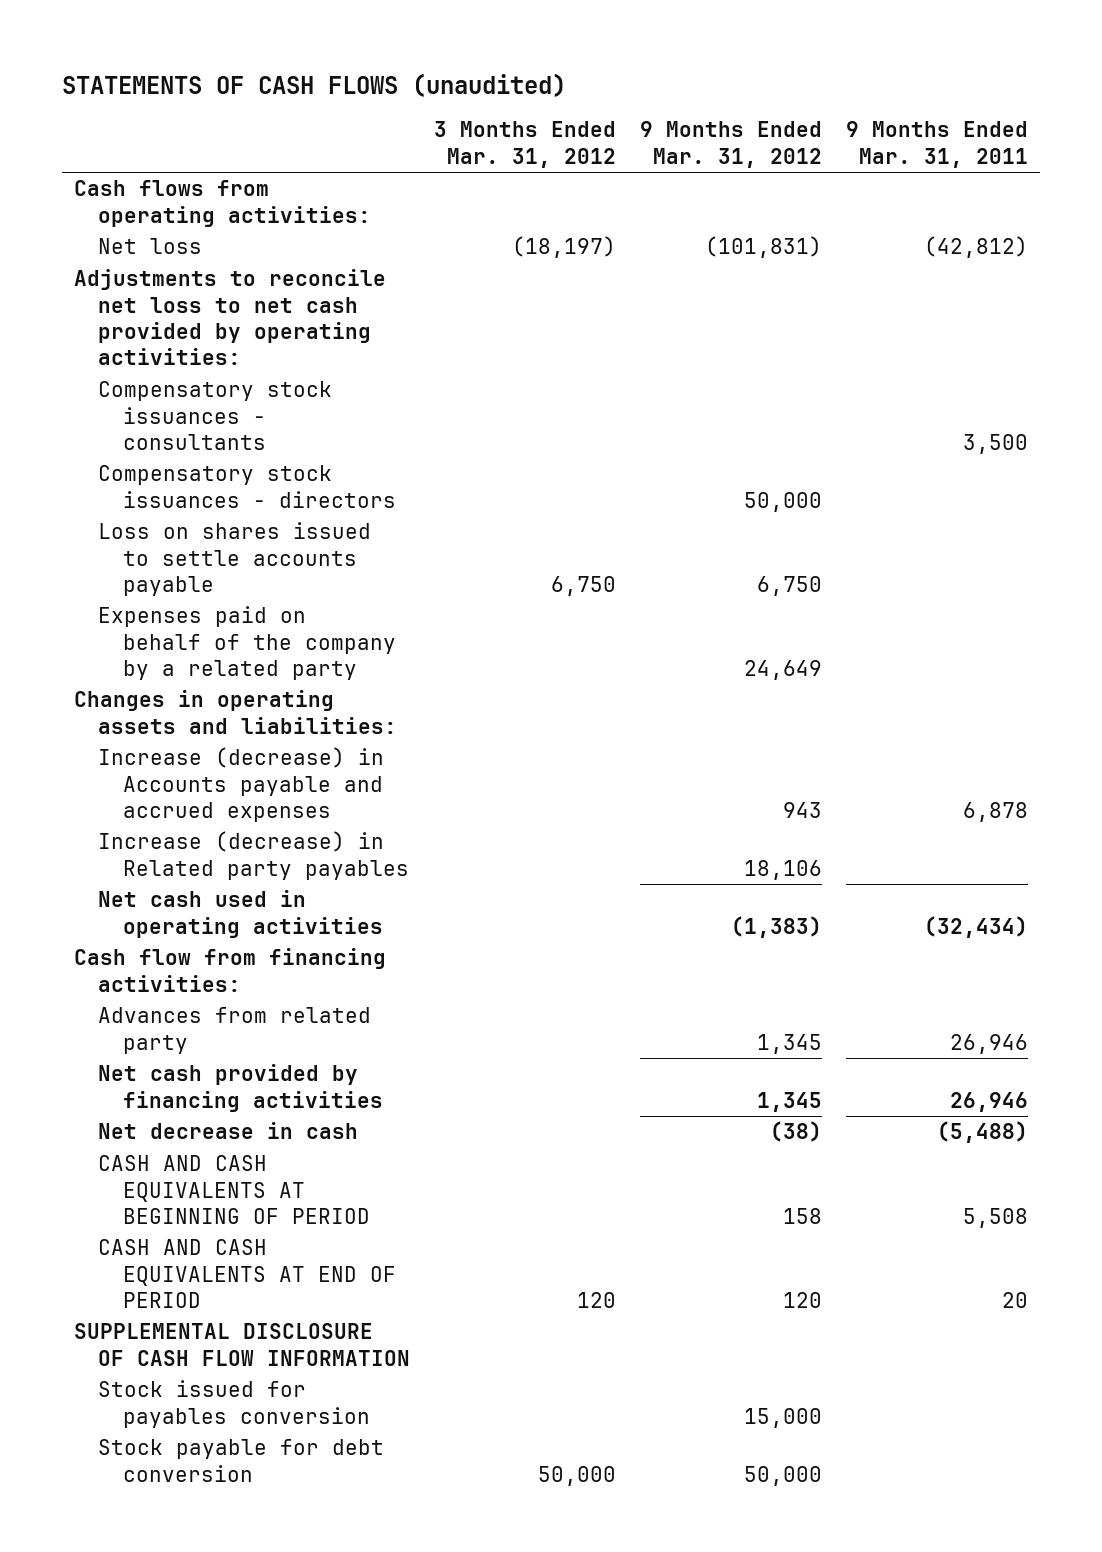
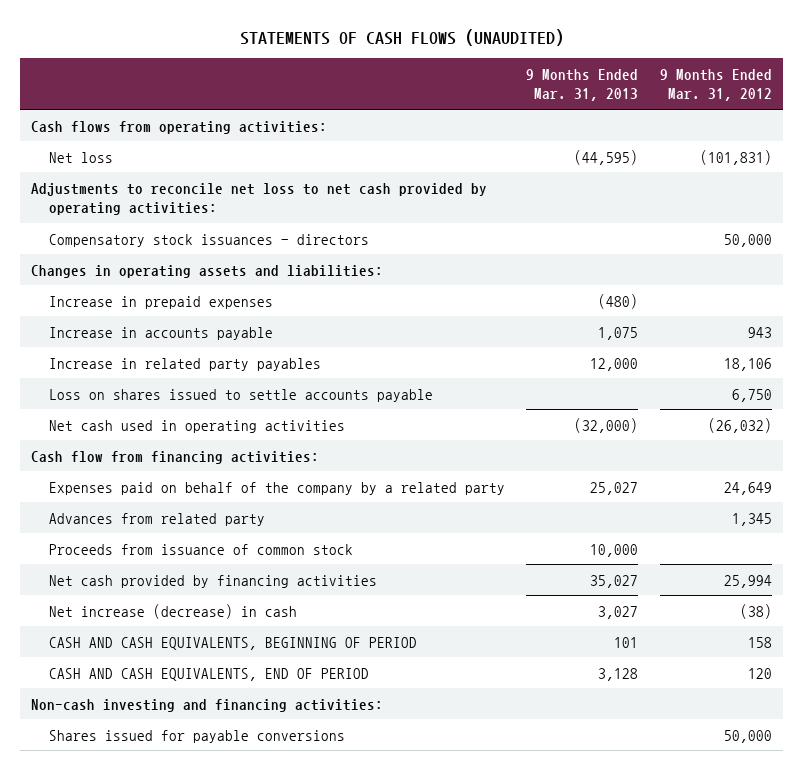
[61,72,566,97] STATEMENTS OF CASH FLOWS (unaudited) -> [239,29,564,47] STATEMENTS OF CASH FLOWS (UNAUDITED)
[434,121,617,168] 3 Months Ended Mar. 31, 2012 -> none
[846,121,1029,168] 9 Months Ended Mar. 31, 2011 -> none
none -> [526,69,639,102] 9 Months Ended Mar. 31, 2013
[98,381,333,450] Compensatory stock issuances - consultants -> none
none -> [48,295,273,309] Increase in prepaid expenses
[98,747,385,822] Increase (decrease) in Accounts payable and accrued expenses -> [48,326,273,340] Increase in accounts payable
[98,831,409,880] Increase (decrease) in Related party payables -> [48,357,321,371] Increase in related party payables
[98,522,372,596] Loss on shares issued to settle accounts payable -> [48,388,433,402] Loss on shares issued to settle accounts payable
[731,915,823,938] (1,383) -> [708,417,773,433] (26,032)
[98,606,396,680] Expenses paid on behalf of the company by a related party -> [48,481,505,495] Expenses paid on behalf of the company by a related party
[73,1323,411,1366] SUPPLEMENTAL DISCLOSURE OF CASH FLOW INFORMATION -> none
[98,1439,385,1482] Stock payable for debt conversion -> none
none -> [48,543,353,555] Proceeds from issuance of common stock
[757,1091,823,1112] 1,345 -> [724,574,773,588] 25,994
[98,1122,359,1140] Net decrease in cash -> [48,603,297,619] Net increase (decrease) in cash
[98,1155,370,1224] CASH AND CASH EQUIVALENTS AT BEGINNING OF PERIOD -> [48,636,417,650] CASH AND CASH EQUIVALENTS, BEGINNING OF PERIOD
[98,1239,396,1308] CASH AND CASH EQUIVALENTS AT END OF PERIOD -> [48,667,369,681] CASH AND CASH EQUIVALENTS, END OF PERIOD
none -> [30,698,383,712] Non-cash investing and financing activities:
[98,1380,370,1428] Stock issued for payables conversion -> [48,729,345,743] Shares issued for payable conversions
[744,1407,823,1428] 15,000 -> [724,729,773,743] 50,000

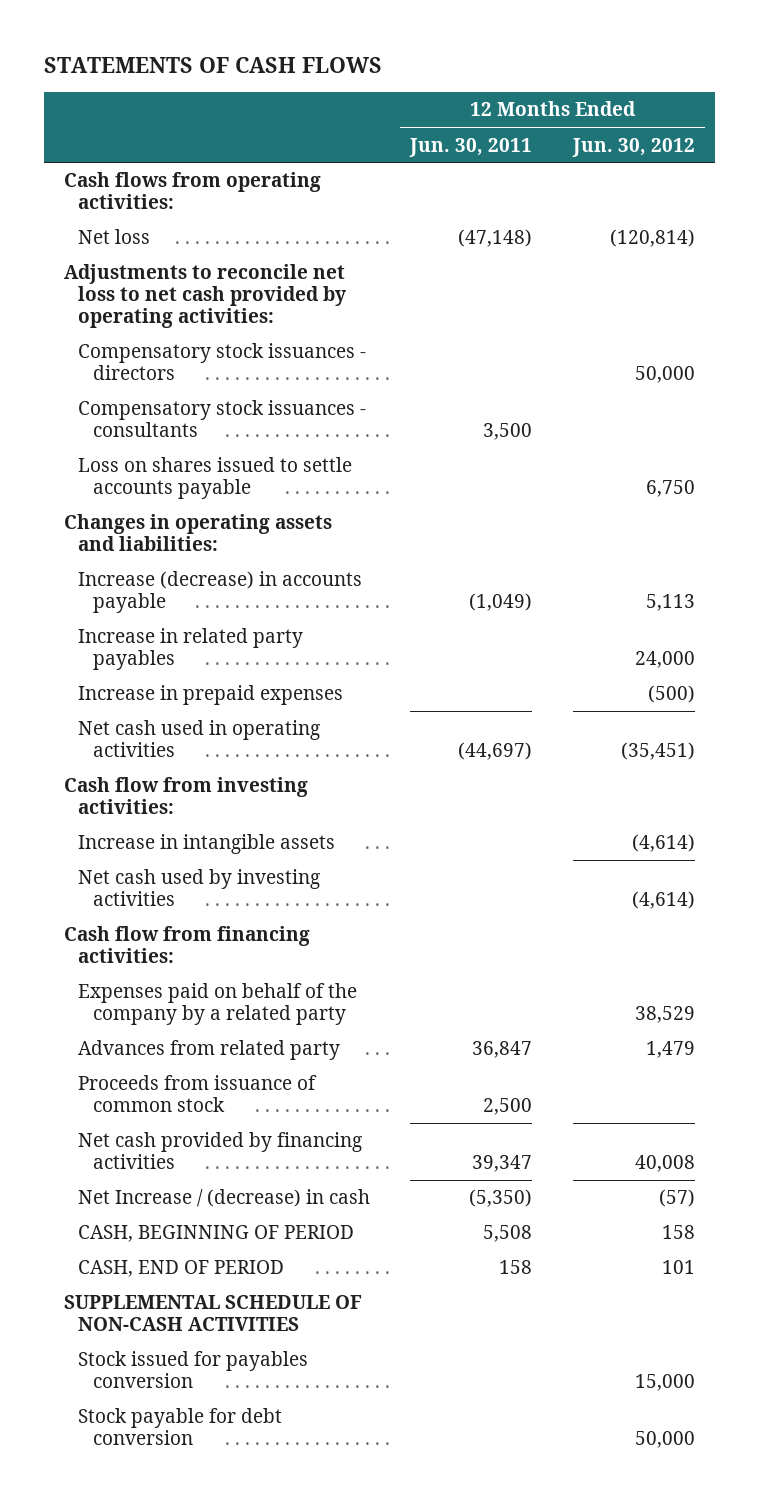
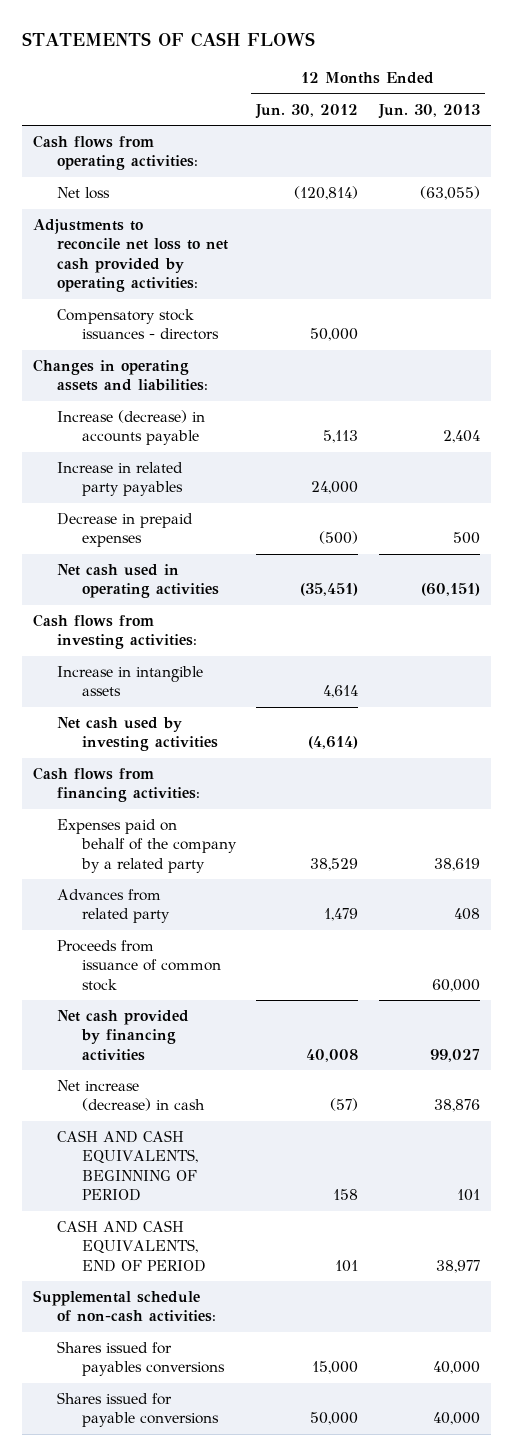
[409,137,533,157] Jun. 30, 2011 -> none
none -> [378,103,481,119] Jun. 30, 2013
[78,400,367,438] Compensatory stock issuances - consultants -> none
[78,457,353,500] Loss on shares issued to settle accounts payable -> none
[78,685,344,706] Increase in prepaid expenses -> [57,513,194,548] Decrease in prepaid expenses
[64,777,309,815] Cash flow from investing activities: -> [32,614,198,650] Cash flows from investing activities:
[631,834,695,853] (4,614) -> [323,685,359,699] 4,614
[64,926,311,964] Cash flow from financing activities: -> [32,767,201,803] Cash flows from financing activities:
[78,1408,283,1446] Stock payable for debt conversion -> none
[78,1189,371,1208] Net Increase / (decrease) in cash -> [57,1080,205,1112] Net increase (decrease) in cash
[78,1225,355,1243] CASH, BEGINNING OF PERIOD -> [57,1130,198,1202] CASH AND CASH EQUIVALENTS, BEGINNING OF PERIOD
[78,1260,285,1278] CASH, END OF PERIOD -> [57,1220,206,1272] CASH AND CASH EQUIVALENTS, END OF PERIOD
[64,1295,363,1332] SUPPLEMENTAL SCHEDULE OF NON-CASH ACTIVITIES -> [32,1290,217,1323] Supplemental schedule of non-cash activities:
[78,1351,309,1389] Stock issued for payables conversion -> [57,1341,225,1377] Shares issued for payables conversions
none -> [57,1392,219,1428] Shares issued for payable conversions

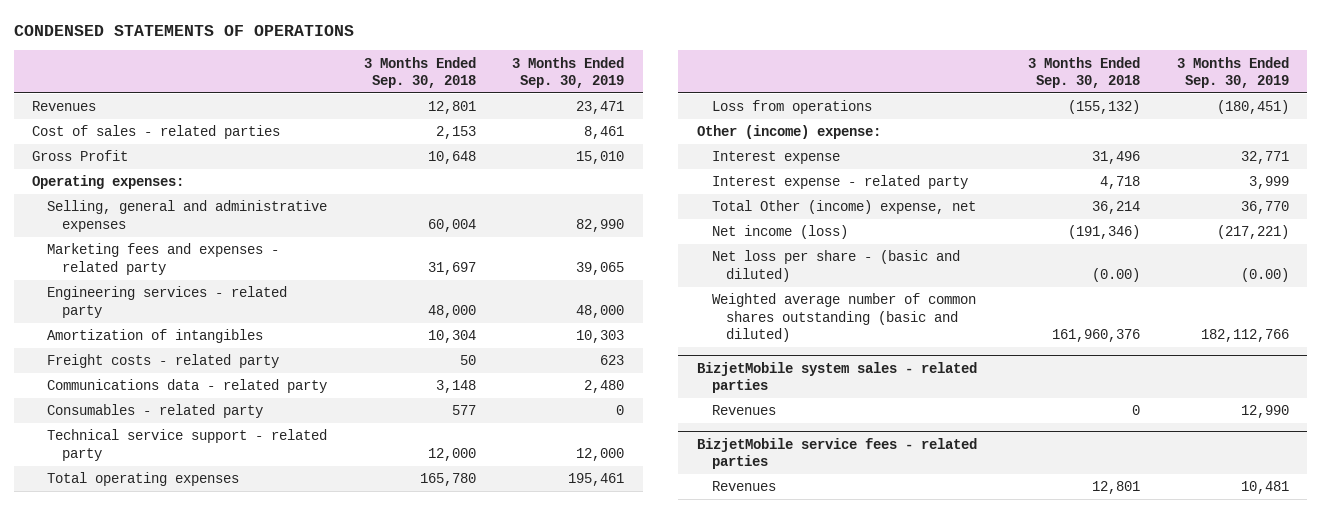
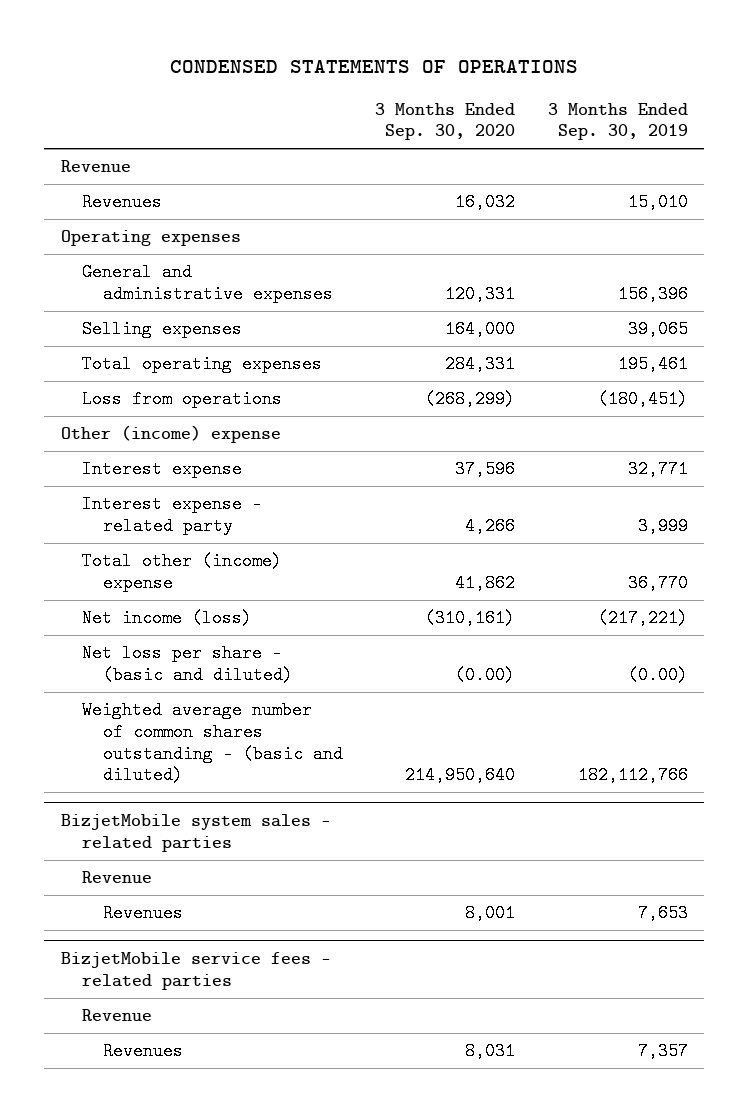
[363,56,476,88] 3 Months Ended Sep. 30, 2018 -> none
none -> [375,102,516,141] 3 Months Ended Sep. 30, 2020
[32,125,281,140] Cost of sales - related parties -> none
[32,150,129,162] Gross Profit -> none
[47,286,288,318] Engineering services - related party -> none
[47,329,264,344] Amortization of intangibles -> none
[47,354,280,369] Freight costs - related party -> none
[47,379,328,394] Communications data - related party -> none
[47,404,264,419] Consumables - related party -> none
[47,429,328,461] Technical service support - related party -> none
none -> [60,160,131,173] Revenue
[576,101,625,115] 23,471 -> [628,193,689,212] 15,010
[32,175,185,190] Operating expenses: -> [60,230,241,247] Operating expenses
[47,200,328,232] Selling, general and administrative expenses -> [81,263,333,303] General and administrative expenses
[576,218,625,232] 82,990 -> [618,284,689,303] 156,396
[47,243,280,275] Marketing fees and expenses - related party -> [81,320,242,339] Selling expenses
[696,125,881,140] Other (income) expense: -> [60,425,281,444] Other (income) expense
[711,200,976,215] Total Other (income) expense, net -> [81,552,282,592] Total other (income) expense
[711,293,976,342] Weighted average number of common shares outstanding (basic and diluted) -> [81,701,343,785] Weighted average number of common shares outstanding - (basic and diluted)
none -> [81,871,152,884] Revenue
[1240,405,1289,419] 12,990 -> [638,904,689,923] 7,653
none -> [81,1009,152,1022] Revenue
[1240,481,1289,495] 10,481 -> [638,1042,689,1061] 7,357

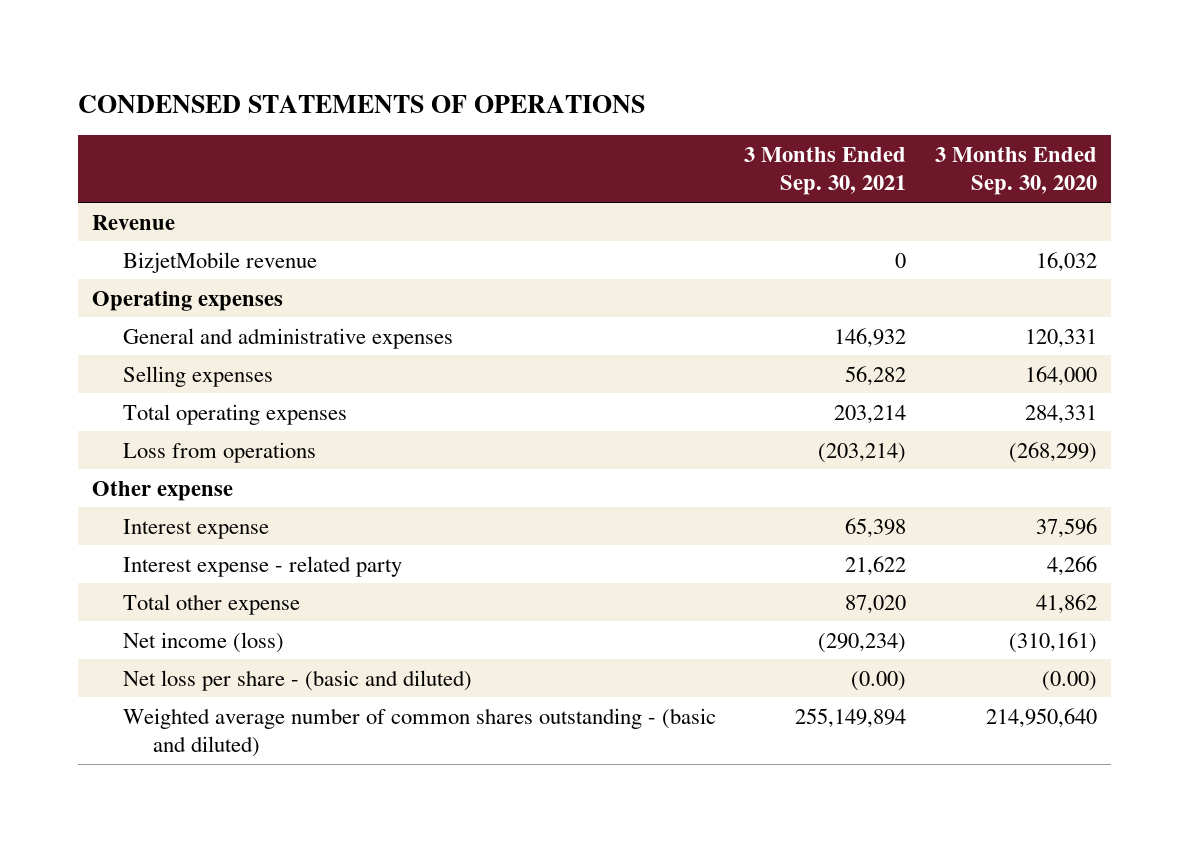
[548,102,689,141] 3 Months Ended Sep. 30, 2019 -> none
none -> [744,146,907,196] 3 Months Ended Sep. 30, 2021
[81,193,162,212] Revenues -> [122,251,317,273] BizjetMobile revenue
[60,425,281,444] Other (income) expense -> [92,480,234,501] Other expense
[81,552,282,592] Total other (income) expense -> [122,593,300,615] Total other expense
[60,814,331,852] BizjetMobile system sales - related parties -> none
[81,871,152,884] Revenue -> none
[102,904,183,923] Revenues -> none
[60,952,331,990] BizjetMobile service fees - related parties -> none
[81,1009,152,1022] Revenue -> none
[102,1042,183,1061] Revenues -> none

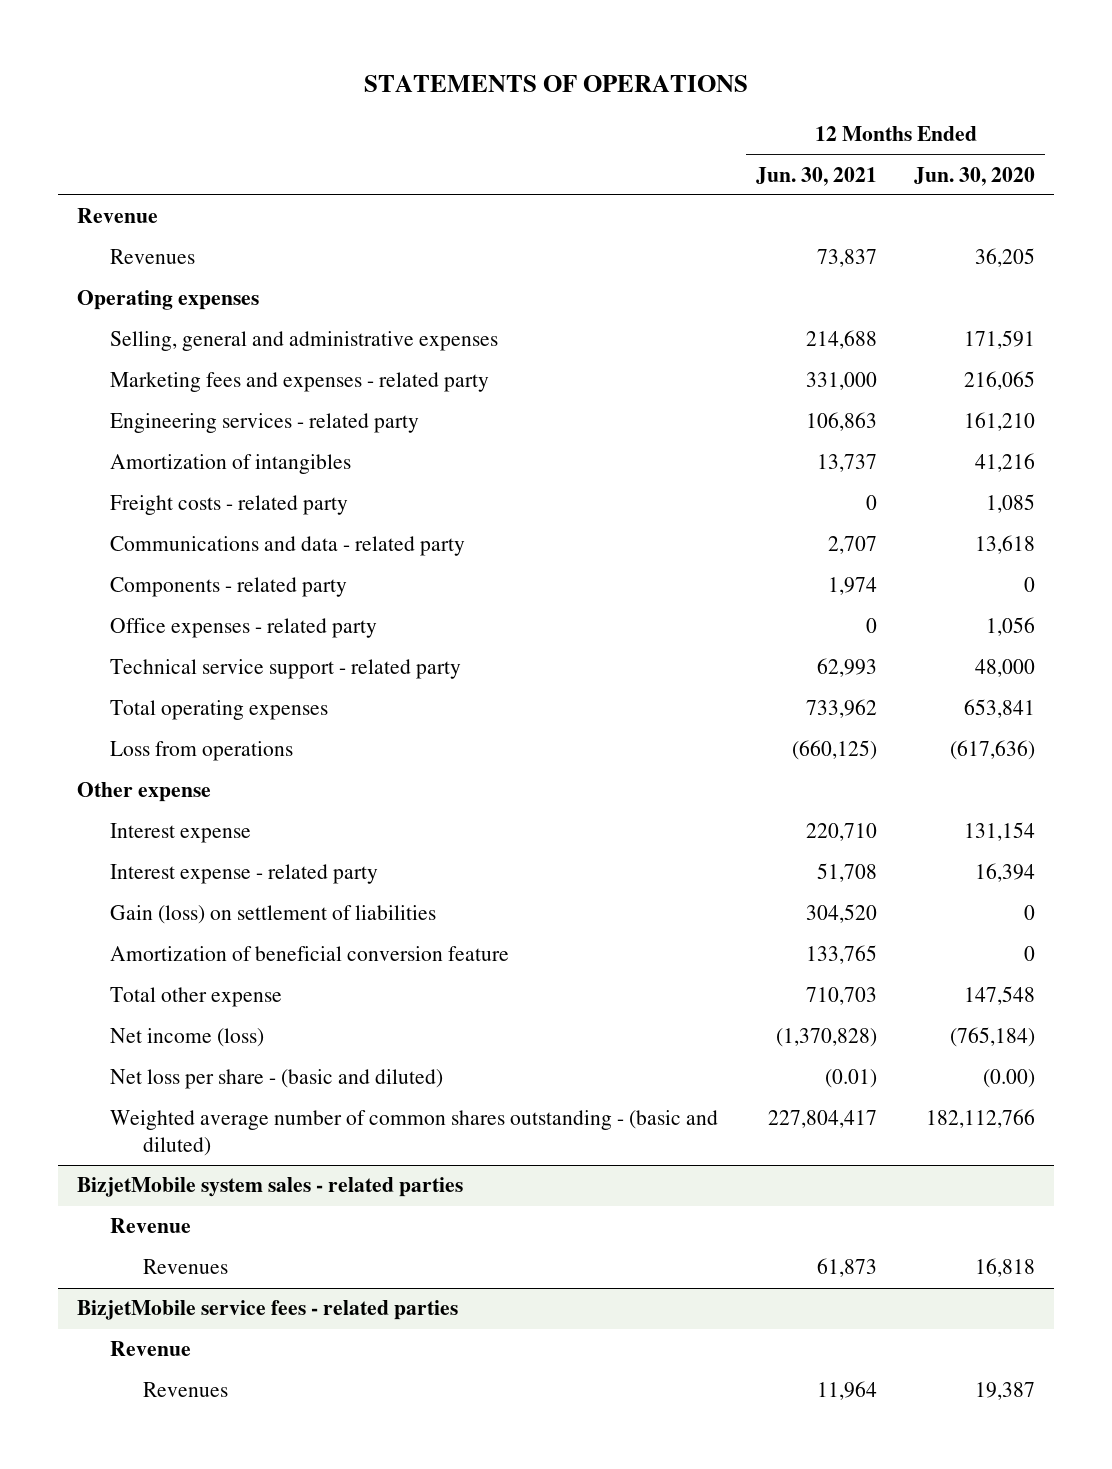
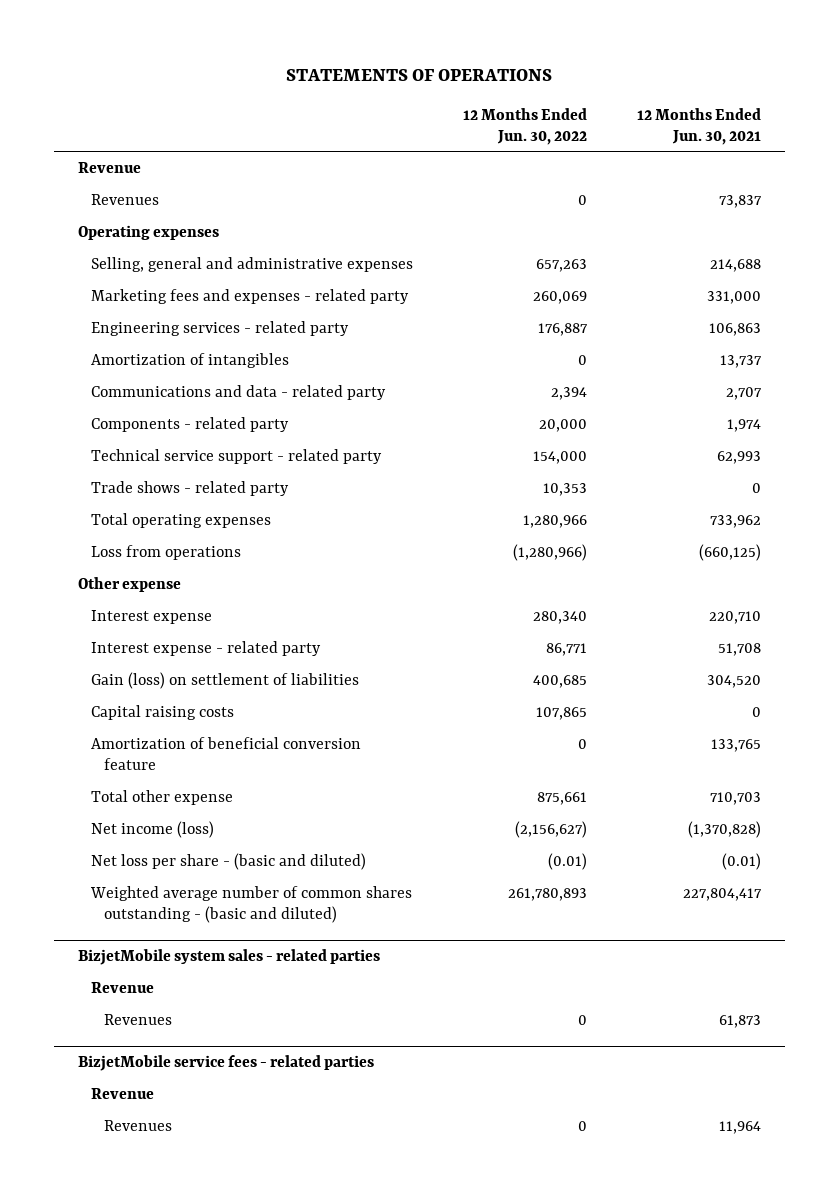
[914,166,1036,186] Jun. 30, 2020 -> none
none -> [462,107,587,145] 12 Months Ended Jun. 30, 2022
[110,495,349,516] Freight costs - related party -> none
[110,618,378,639] Office expenses - related party -> none
none -> [91,480,290,496] Trade shows - related party
none -> [91,704,235,720] Capital raising costs

